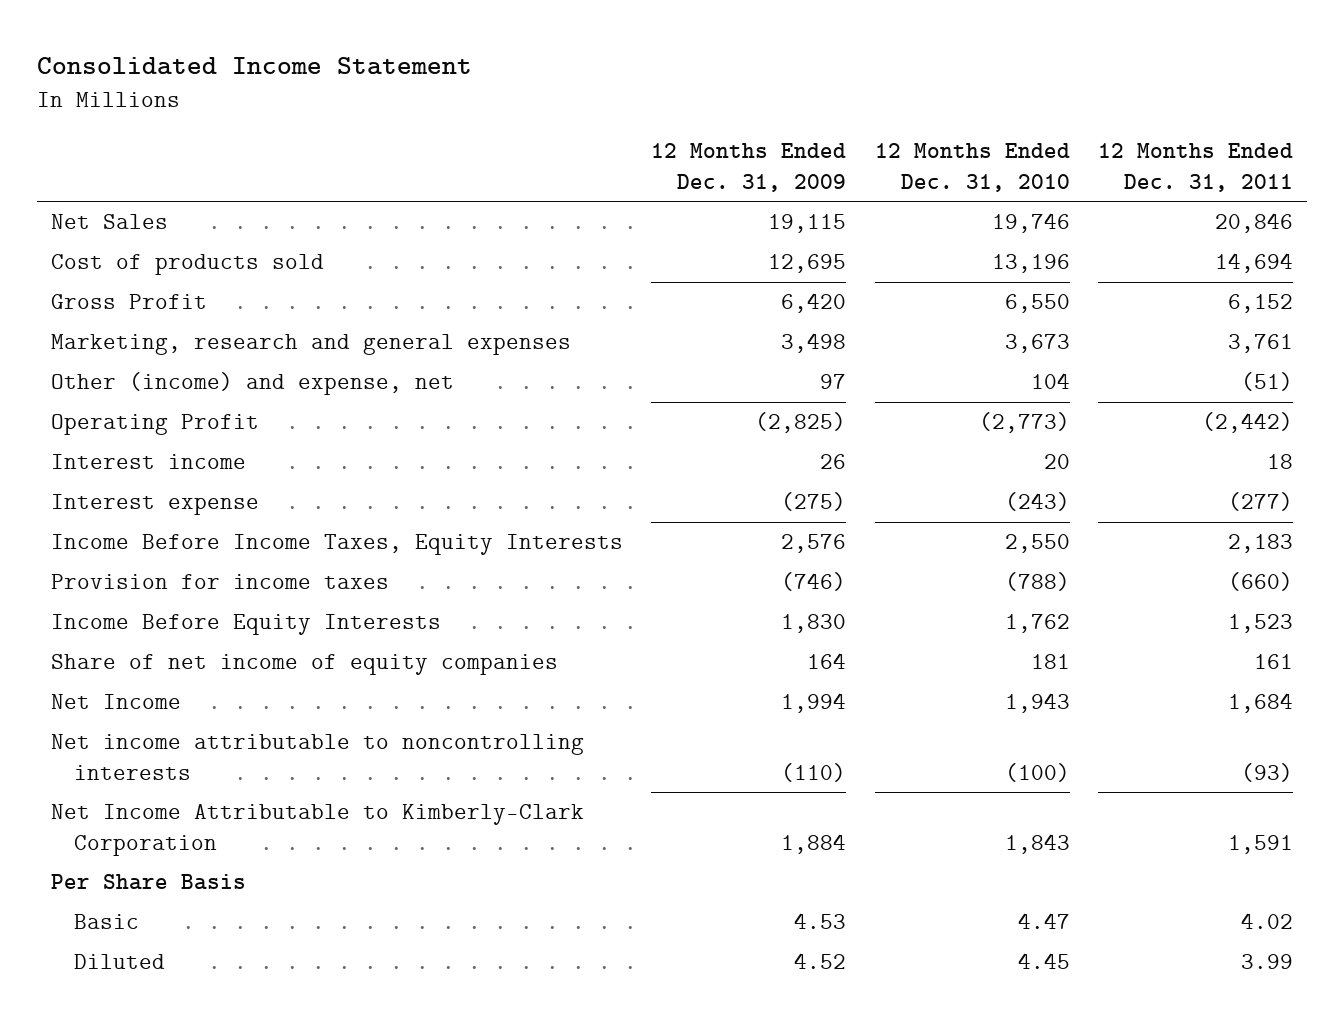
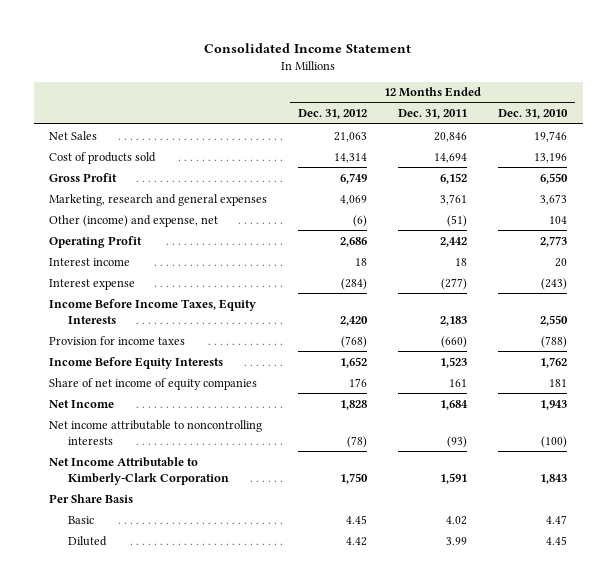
[651,143,847,192] 12 Months Ended Dec. 31, 2009 -> none
none -> [298,109,368,120] Dec. 31, 2012
[978,412,1070,434] (2,773) -> [540,235,568,247] 2,773
[1201,412,1293,434] (2,442) -> [440,236,468,247] 2,442

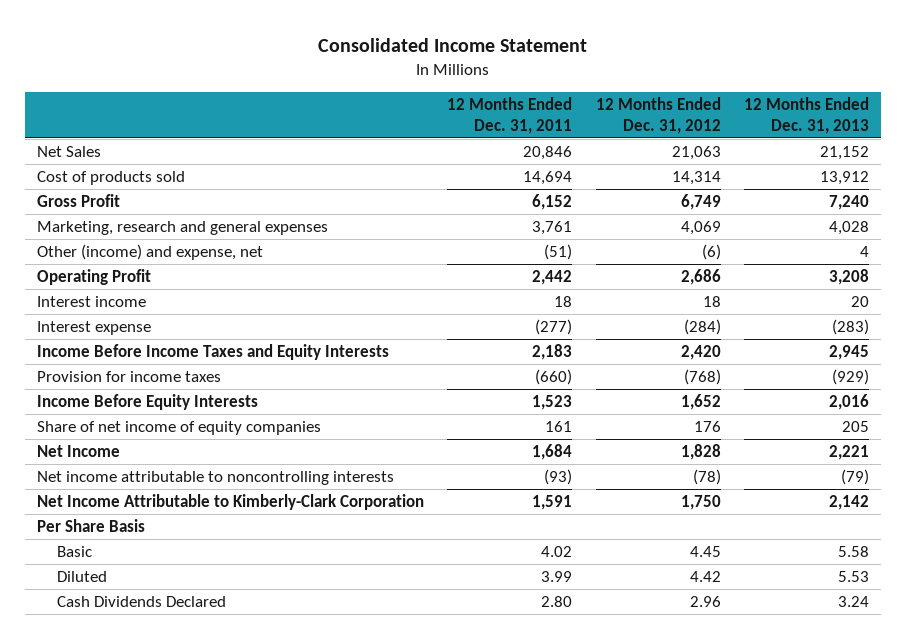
[498,109,569,120] Dec. 31, 2010 -> none
none -> [744,97,870,134] 12 Months Ended Dec. 31, 2013
[49,298,257,324] Income Before Income Taxes, Equity Interests -> [36,344,389,361] Income Before Income Taxes and Equity Interests
none -> [56,596,226,608] Cash Dividends Declared

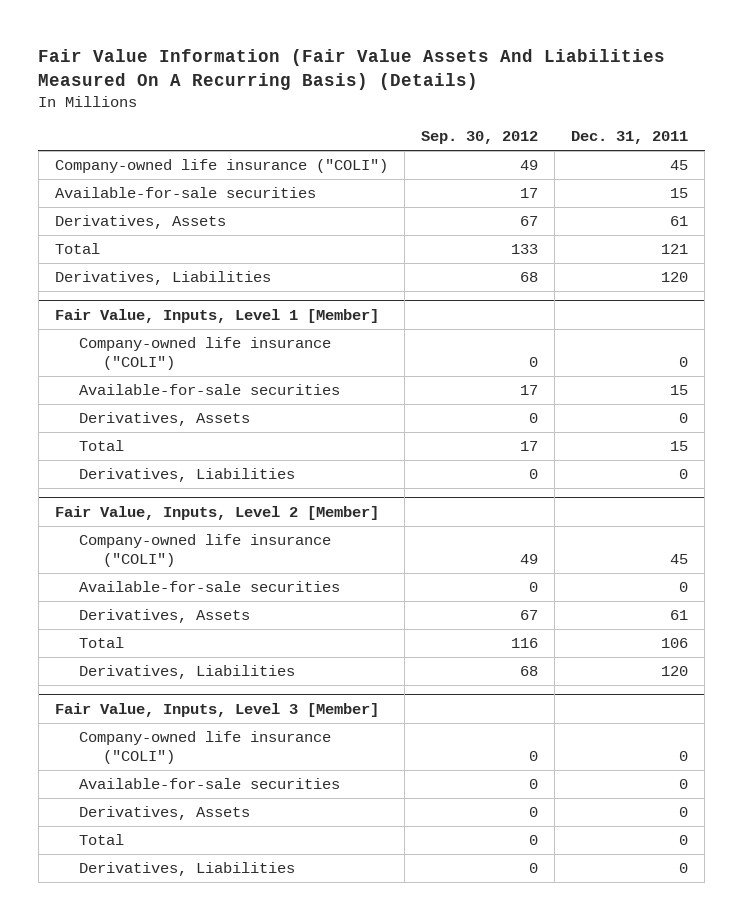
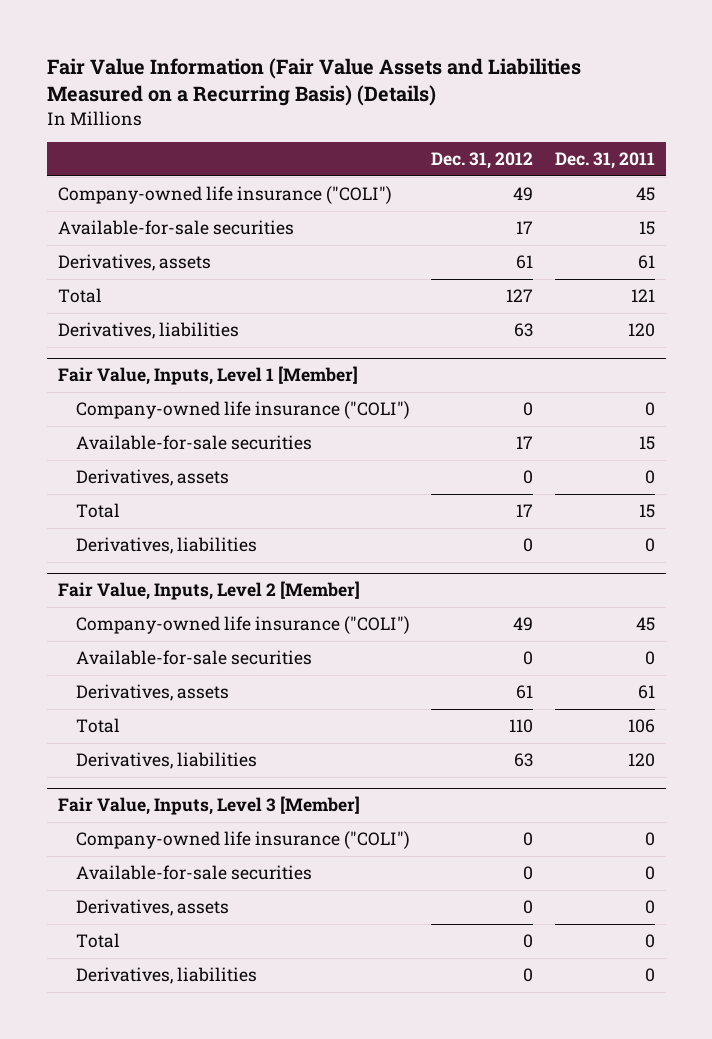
[38,49,666,90] Fair Value Information (Fair Value Assets And Liabilities Measured On A Recurring Basis) (Details) -> [46,57,581,107] Fair Value Information (Fair Value Assets and Liabilities Measured on a Recurring Basis) (Details)
[421,131,539,145] Sep. 30, 2012 -> none
none -> [431,152,534,170] Dec. 31, 2012
[54,215,226,230] Derivatives, Assets -> [57,254,211,272] Derivatives, assets
[54,271,271,286] Derivatives, Liabilities -> [57,322,239,340] Derivatives, liabilities
[78,412,250,427] Derivatives, Assets -> [75,469,229,487] Derivatives, assets
[78,468,295,483] Derivatives, Liabilities -> [75,537,257,555] Derivatives, liabilities
[78,609,250,624] Derivatives, Assets -> [75,684,229,702] Derivatives, assets
[78,665,295,680] Derivatives, Liabilities -> [75,752,257,770] Derivatives, liabilities
[78,806,250,821] Derivatives, Assets -> [75,899,229,917] Derivatives, assets
[78,862,295,877] Derivatives, Liabilities -> [75,967,257,985] Derivatives, liabilities

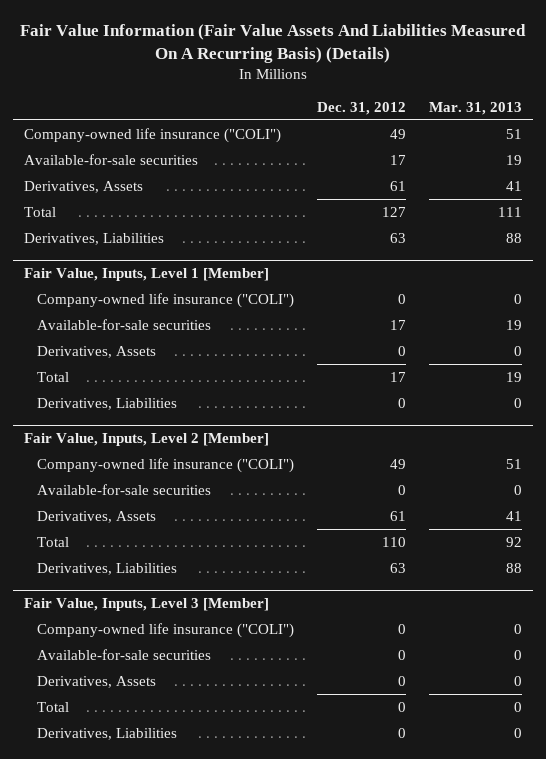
[46,57,581,107] Fair Value Information (Fair Value Assets and Liabilities Measured on a Recurring Basis) (Details) -> [19,24,526,64] Fair Value Information (Fair Value Assets And Liabilities Measured On A Recurring Basis) (Details)
[554,152,655,170] Dec. 31, 2011 -> none
none -> [428,101,522,115] Mar. 31, 2013
[57,254,211,272] Derivatives, assets -> [24,180,144,193] Derivatives, Assets
[57,322,239,340] Derivatives, liabilities -> [24,232,165,245] Derivatives, Liabilities
[75,469,229,487] Derivatives, assets -> [37,345,157,358] Derivatives, Assets
[75,537,257,555] Derivatives, liabilities -> [37,397,178,410] Derivatives, Liabilities
[75,684,229,702] Derivatives, assets -> [37,510,157,523] Derivatives, Assets
[75,752,257,770] Derivatives, liabilities -> [37,562,178,575] Derivatives, Liabilities
[75,899,229,917] Derivatives, assets -> [37,675,157,688] Derivatives, Assets
[75,967,257,985] Derivatives, liabilities -> [37,727,178,740] Derivatives, Liabilities

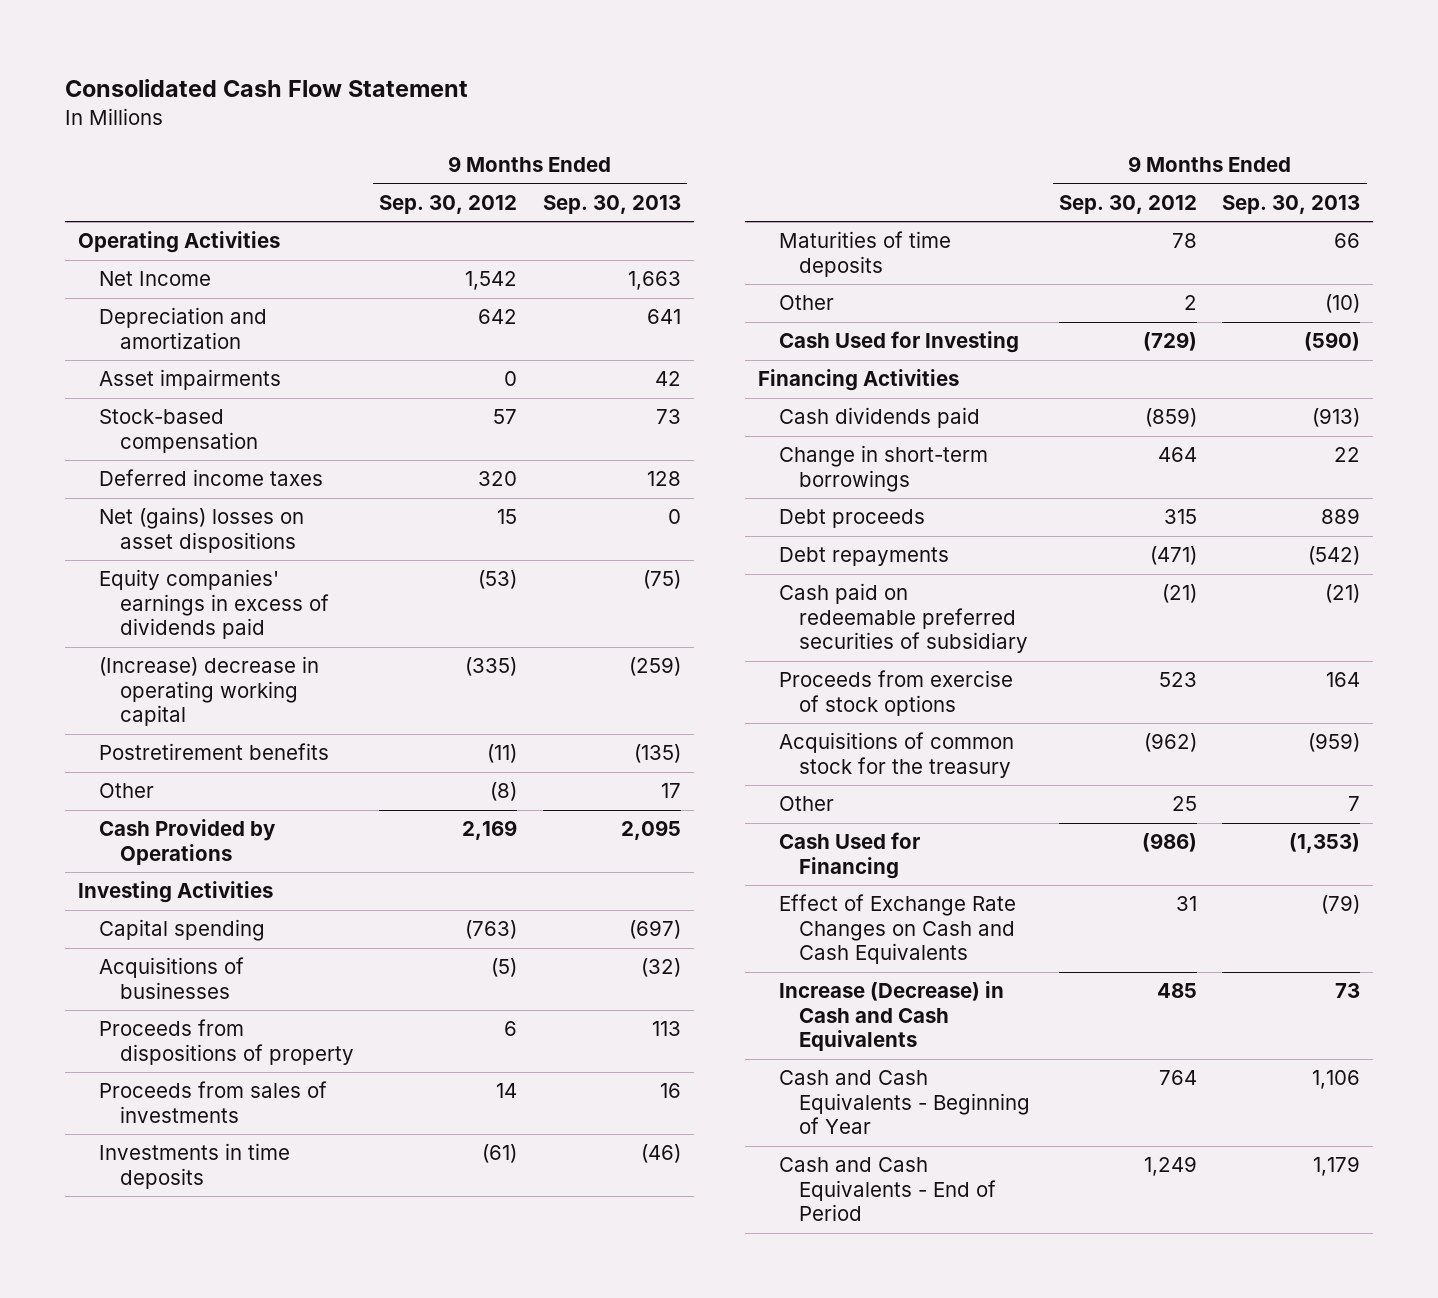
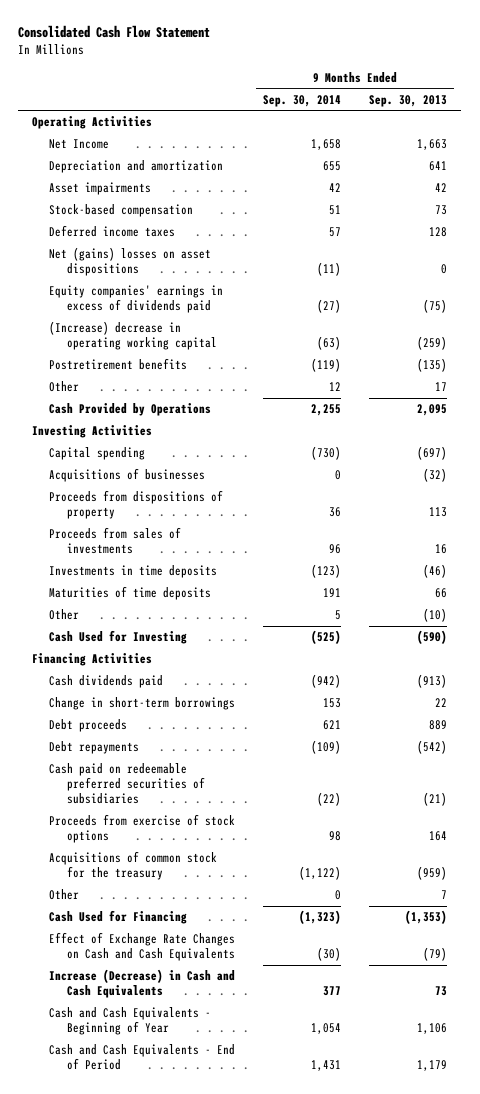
[379,194,518,214] Sep. 30, 2012 -> none
none -> [263,94,342,107] Sep. 30, 2014
[778,583,1029,654] Cash paid on redeemable preferred securities of subsidiary -> [49,763,205,805] Cash paid on redeemable preferred securities of subsidiaries

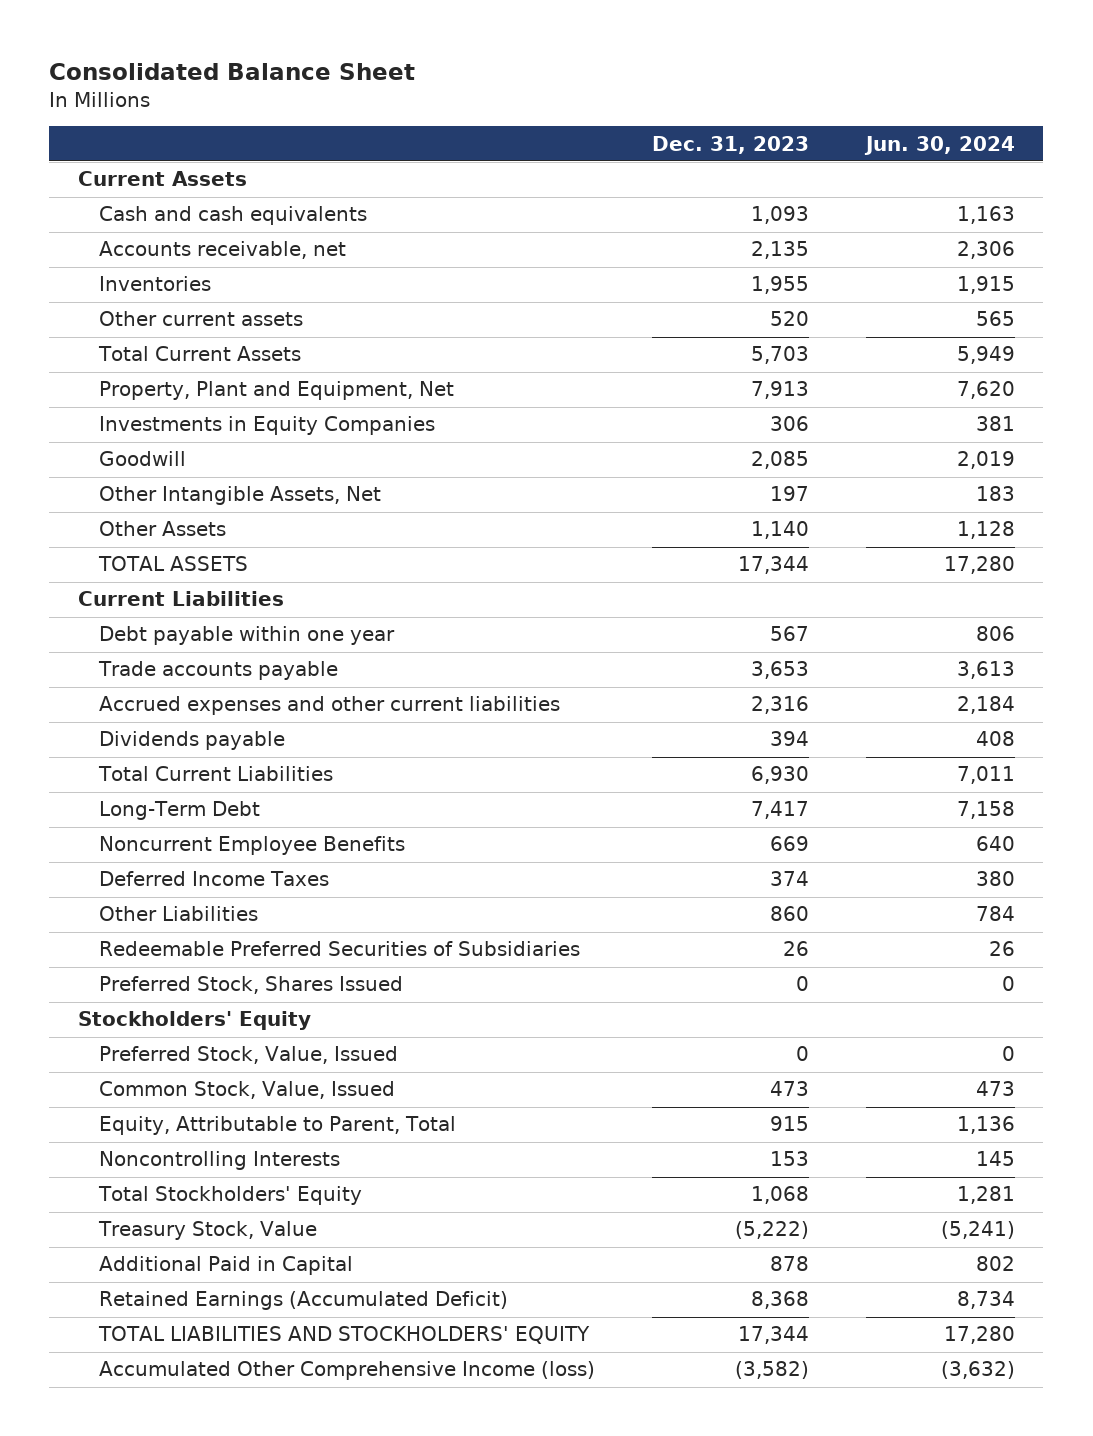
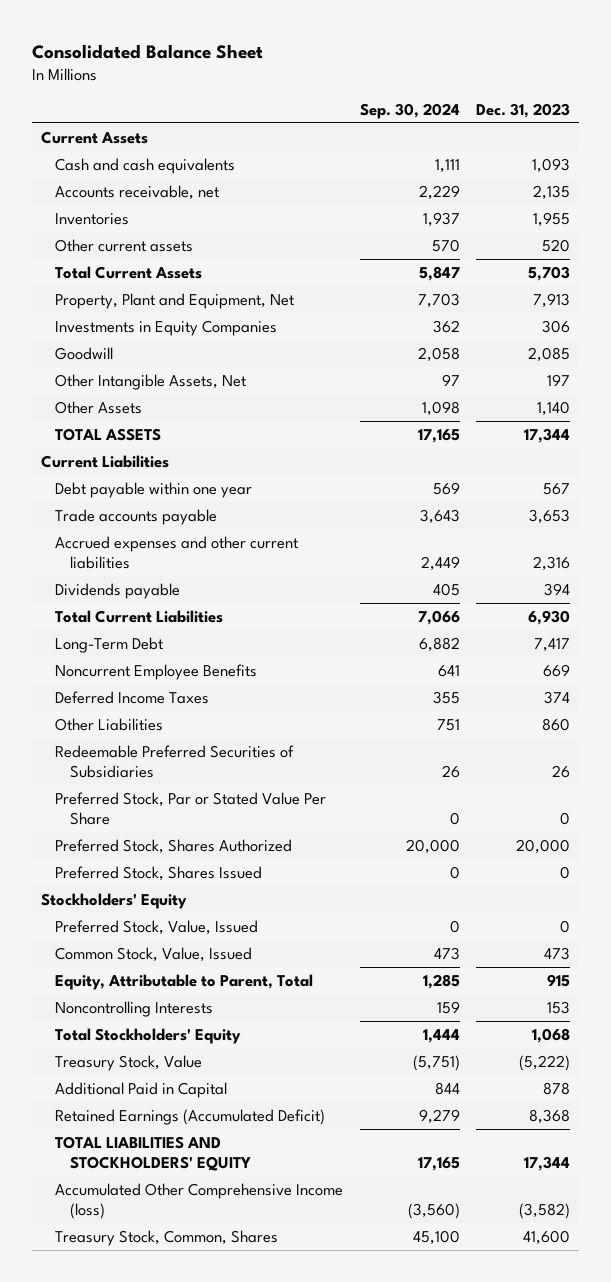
[864,135,1016,155] Jun. 30, 2024 -> none
none -> [359,103,460,120] Sep. 30, 2024
none -> [55,791,327,825] Preferred Stock, Par or Stated Value Per Share
none -> [55,838,293,854] Preferred Stock, Shares Authorized
none -> [55,1229,279,1246] Treasury Stock, Common, Shares

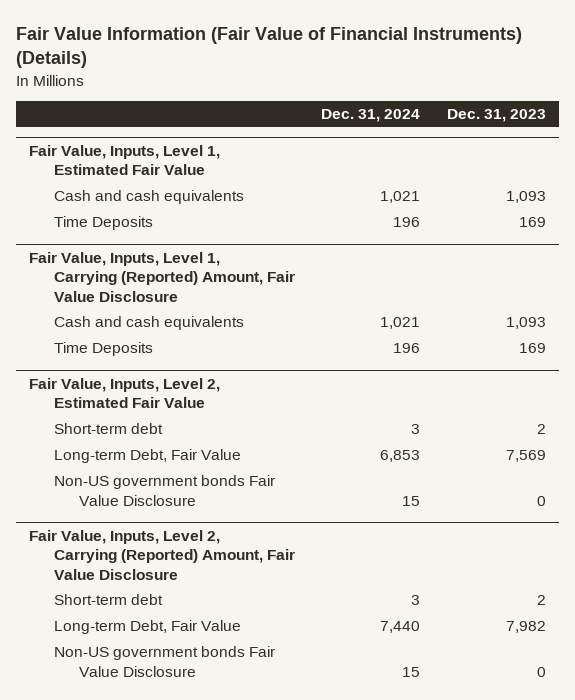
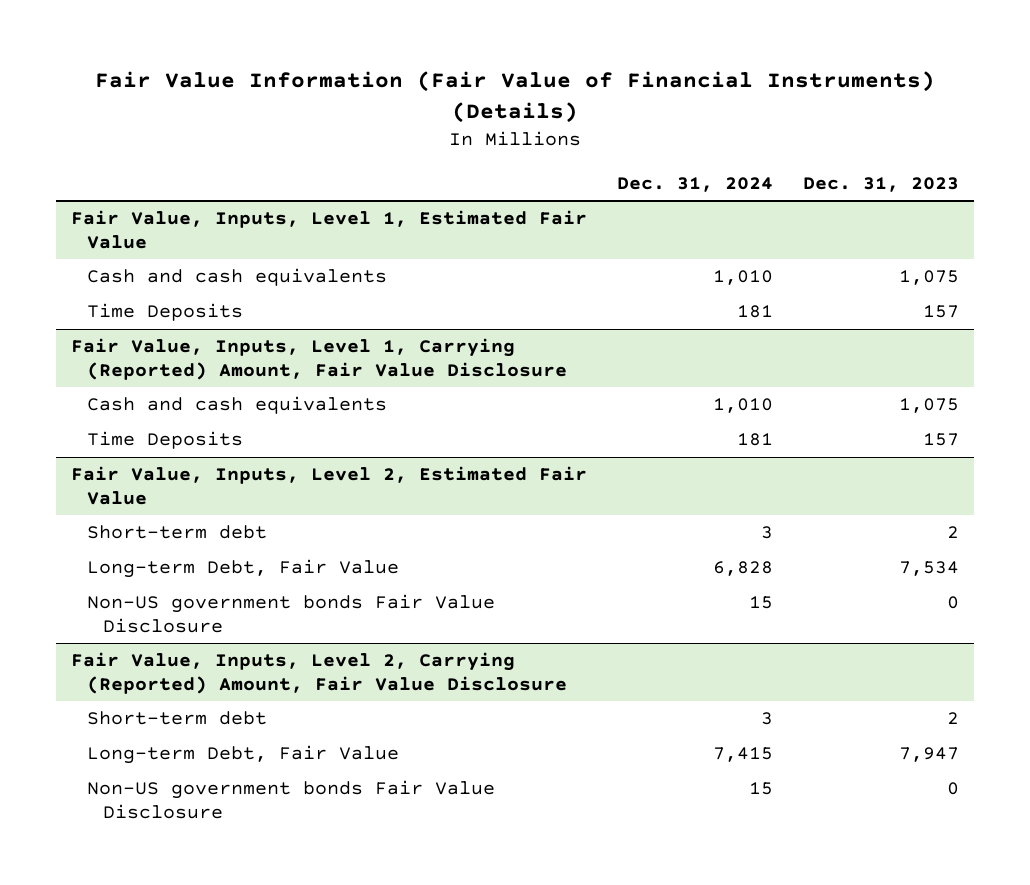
[380,191,421,204] 1,021 -> [713,270,774,286] 1,010
[505,191,546,204] 1,093 -> [898,270,959,286] 1,075
[393,217,421,228] 196 -> [737,305,774,319] 181
[518,217,546,228] 169 -> [922,305,959,319] 157
[380,317,421,330] 1,021 -> [713,398,774,414] 1,010
[505,317,546,330] 1,093 -> [898,398,959,414] 1,075
[393,343,421,354] 196 -> [737,433,774,447] 181
[518,343,546,354] 169 -> [922,433,959,447] 157
[380,450,421,463] 6,853 -> [713,561,774,577] 6,828
[505,450,546,463] 7,569 -> [898,561,959,577] 7,534
[380,621,421,634] 7,440 -> [713,747,774,763] 7,415
[505,621,546,634] 7,982 -> [898,747,959,763] 7,947

